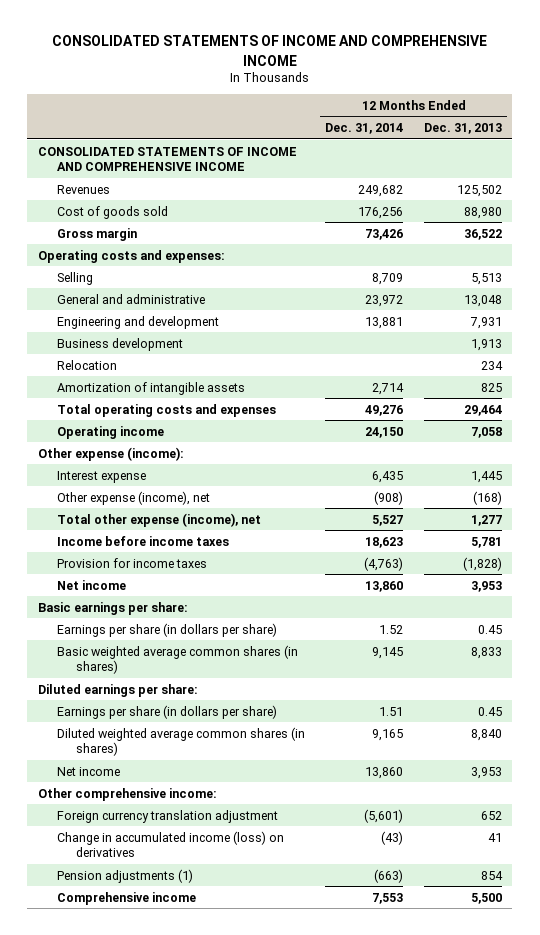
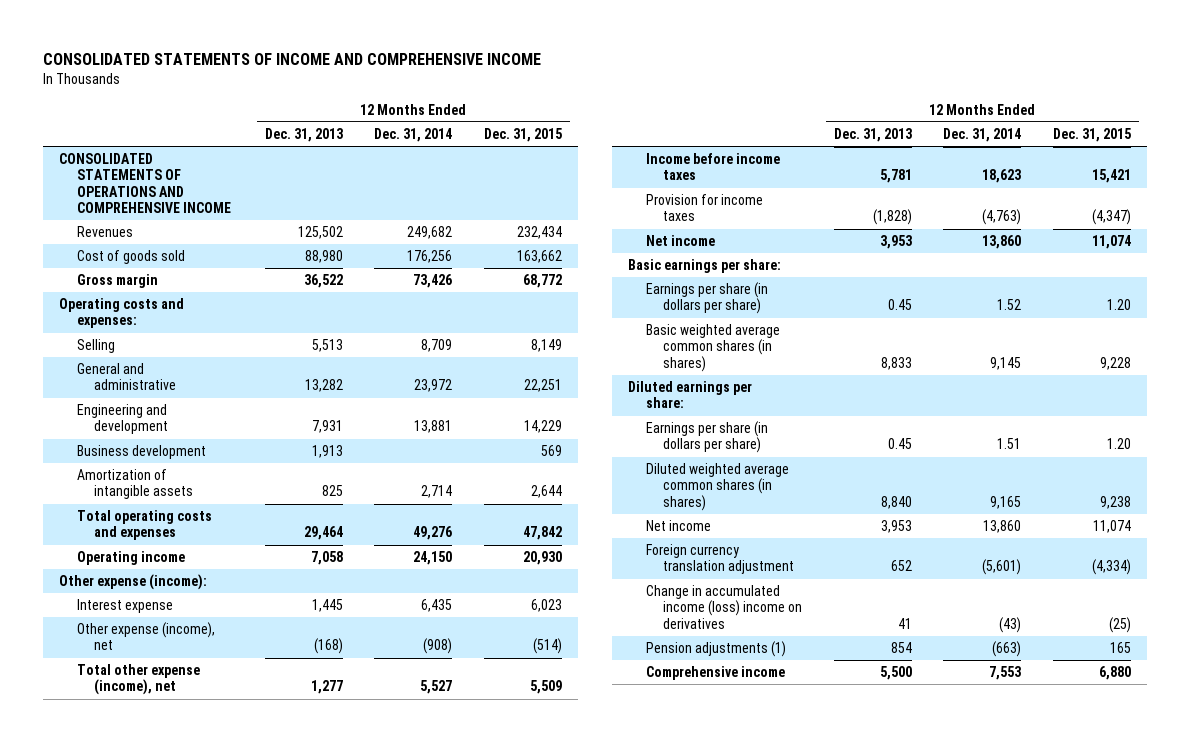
none -> [483,127,562,142] Dec. 31, 2015
[37,146,297,172] CONSOLIDATED STATEMENTS OF INCOME AND COMPREHENSIVE INCOME -> [59,153,231,213] CONSOLIDATED STATEMENTS OF OPERATIONS AND COMPREHENSIVE INCOME
[463,294,502,307] 13,048 -> [304,379,343,393] 13,282
[56,359,117,370] Relocation -> none
[37,787,217,801] Other comprehensive income: -> none
[56,830,284,858] Change in accumulated income (loss) on derivatives -> [645,585,802,629] Change in accumulated income (loss) income on derivatives

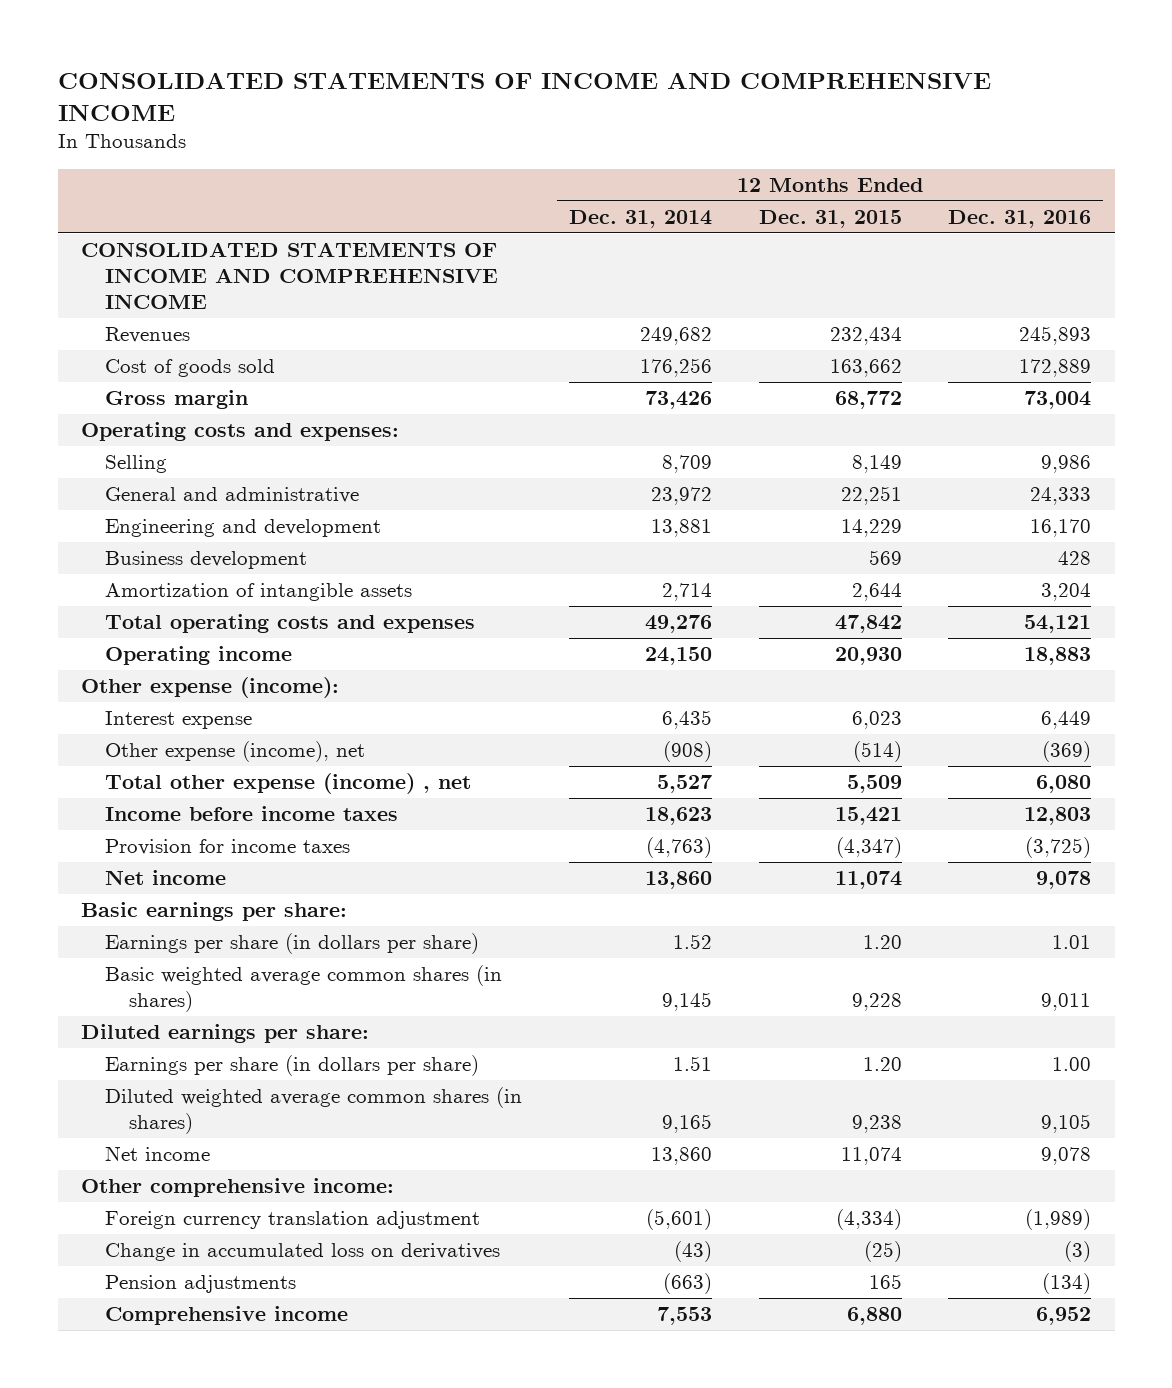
[264,127,343,142] Dec. 31, 2013 -> none
none -> [948,209,1092,228] Dec. 31, 2016
[59,153,231,213] CONSOLIDATED STATEMENTS OF OPERATIONS AND COMPREHENSIVE INCOME -> [80,242,499,310] CONSOLIDATED STATEMENTS OF INCOME AND COMPREHENSIVE INCOME
[76,664,200,696] Total other expense (income), net -> [105,773,472,795] Total other expense (income) , net
none -> [80,1178,394,1198] Other comprehensive income:
[645,585,802,629] Change in accumulated income (loss) income on derivatives -> [105,1243,501,1262] Change in accumulated loss on derivatives
[645,641,786,658] Pension adjustments (1) -> [105,1275,297,1294] Pension adjustments

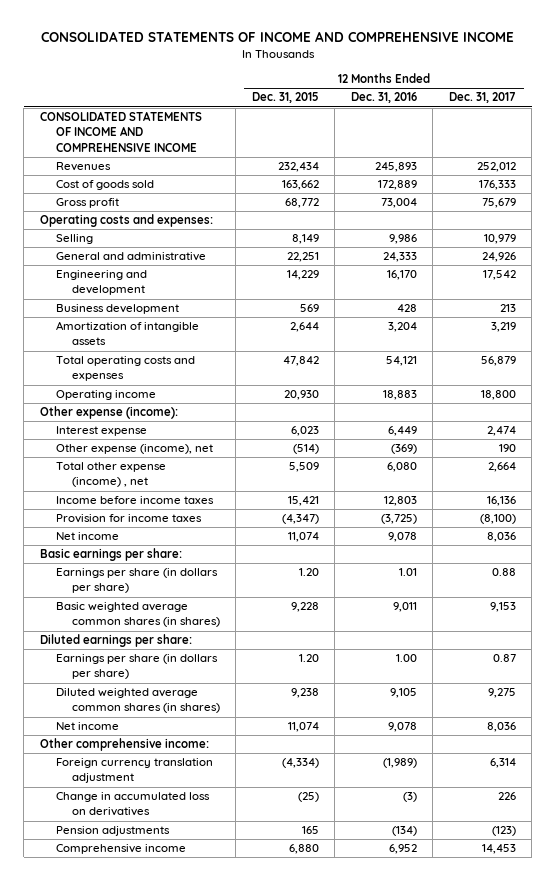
[568,209,712,228] Dec. 31, 2014 -> none
none -> [448,92,516,104] Dec. 31, 2017
[105,390,249,410] Gross margin -> [55,198,119,209] Gross profit

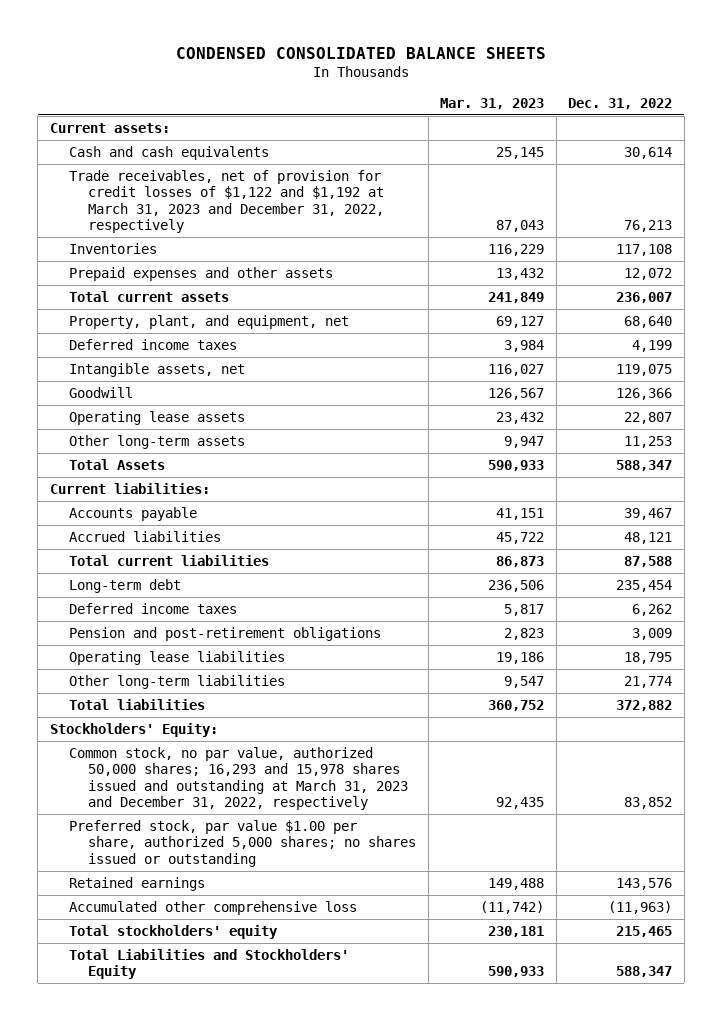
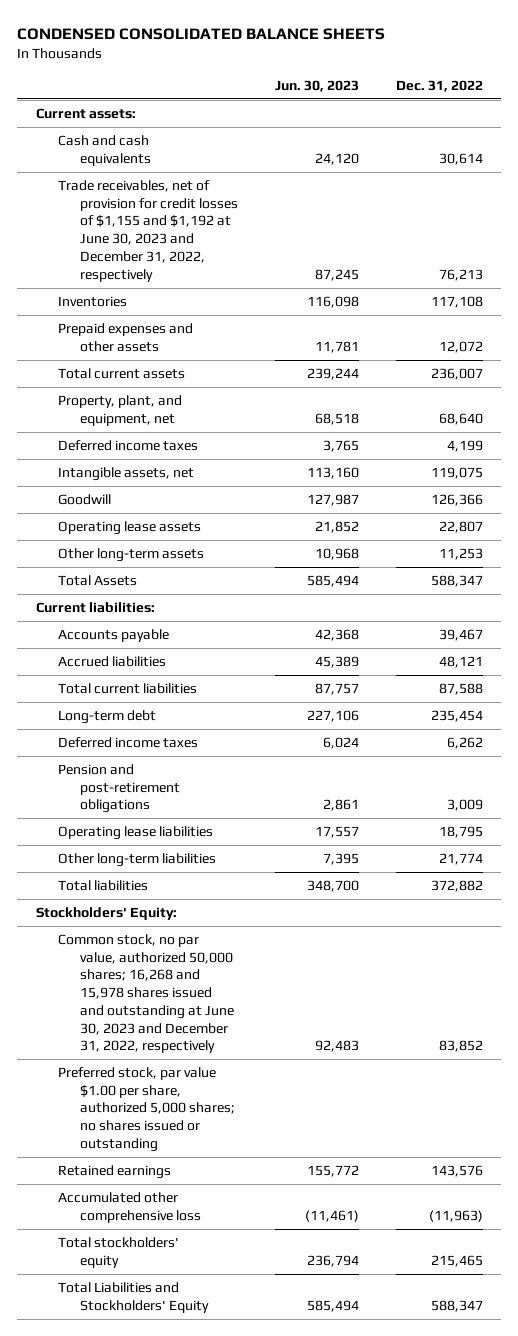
[440,97,545,109] Mar. 31, 2023 -> none
none -> [274,80,359,93] Jun. 30, 2023
[69,170,385,233] Trade receivables, net of provision for credit losses of $1,122 and $1,192 at March 31, 2023 and December 31, 2022, respectively -> [57,180,238,282] Trade receivables, net of provision for credit losses of $1,155 and $1,192 at June 30, 2023 and December 31, 2022, respectively
[69,747,409,810] Common stock, no par value, authorized 50,000 shares; 16,293 and 15,978 shares issued and outstanding at March 31, 2023 and December 31, 2022, respectively -> [57,934,234,1054] Common stock, no par value, authorized 50,000 shares; 16,268 and 15,978 shares issued and outstanding at June 30, 2023 and December 31, 2022, respectively

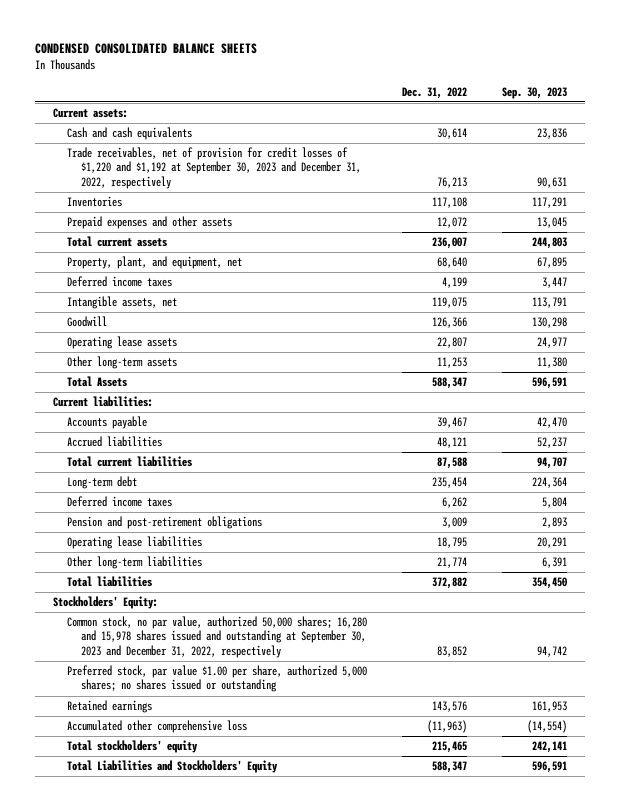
[274,80,359,93] Jun. 30, 2023 -> none
none -> [502,86,568,99] Sep. 30, 2023
[57,180,238,282] Trade receivables, net of provision for credit losses of $1,155 and $1,192 at June 30, 2023 and December 31, 2022, respectively -> [66,147,361,189] Trade receivables, net of provision for credit losses of $1,220 and $1,192 at September 30, 2023 and December 31, 2022, respectively
[57,934,234,1054] Common stock, no par value, authorized 50,000 shares; 16,268 and 15,978 shares issued and outstanding at June 30, 2023 and December 31, 2022, respectively -> [66,616,367,658] Common stock, no par value, authorized 50,000 shares; 16,280 and 15,978 shares issued and outstanding at September 30, 2023 and December 31, 2022, respectively

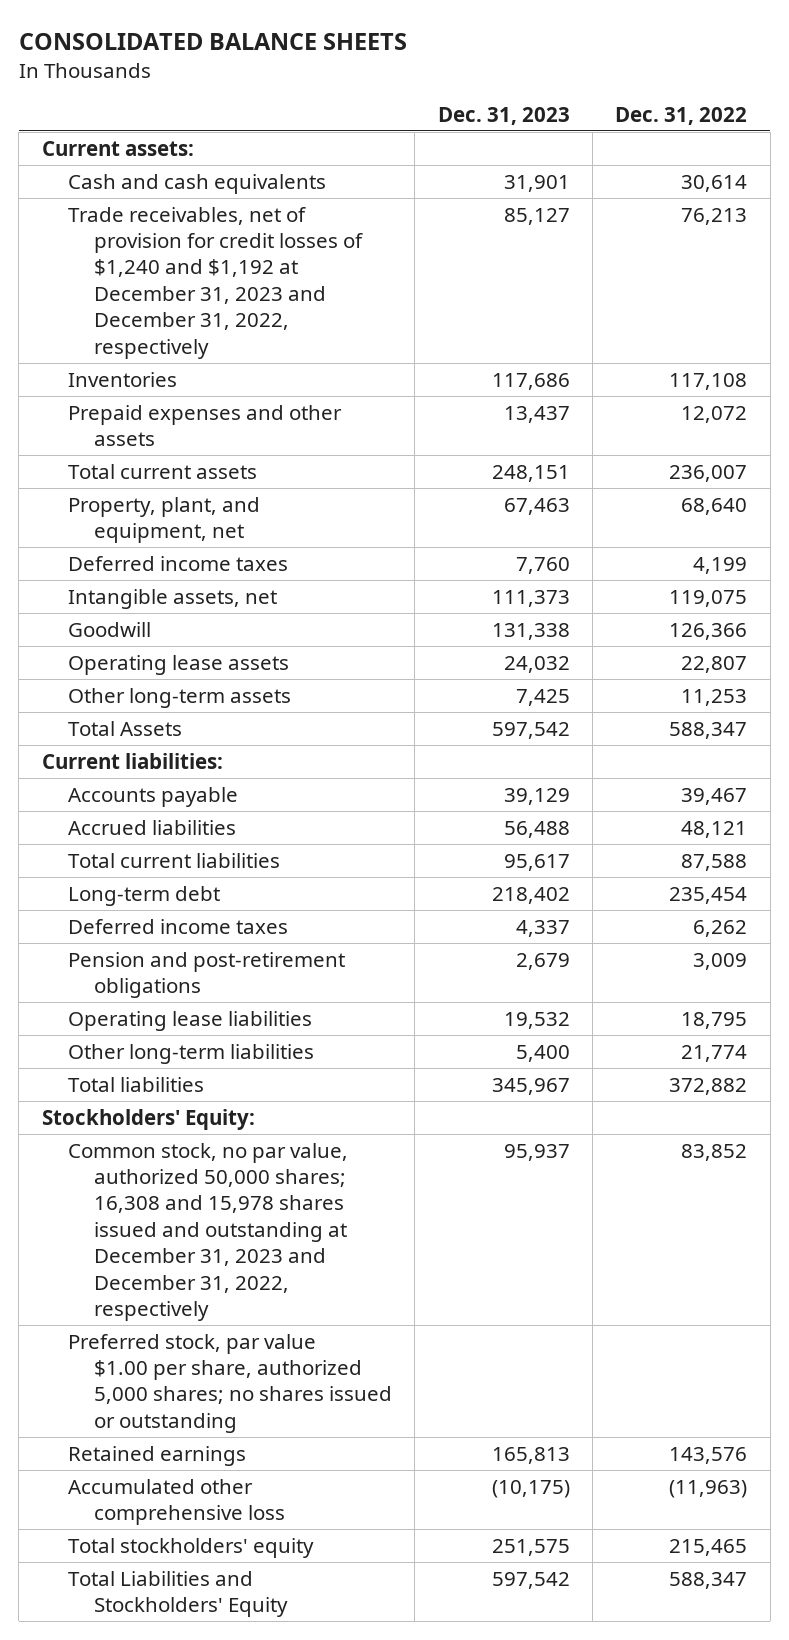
[35,43,258,55] CONDENSED CONSOLIDATED BALANCE SHEETS -> [18,33,407,51] CONSOLIDATED BALANCE SHEETS
[502,86,568,99] Sep. 30, 2023 -> none
none -> [437,106,570,125] Dec. 31, 2023
[66,147,361,189] Trade receivables, net of provision for credit losses of $1,220 and $1,192 at September 30, 2023 and December 31, 2022, respectively -> [67,206,363,359] Trade receivables, net of provision for credit losses of $1,240 and $1,192 at December 31, 2023 and December 31, 2022, respectively
[66,616,367,658] Common stock, no par value, authorized 50,000 shares; 16,280 and 15,978 shares issued and outstanding at September 30, 2023 and December 31, 2022, respectively -> [67,1142,348,1322] Common stock, no par value, authorized 50,000 shares; 16,308 and 15,978 shares issued and outstanding at December 31, 2023 and December 31, 2022, respectively

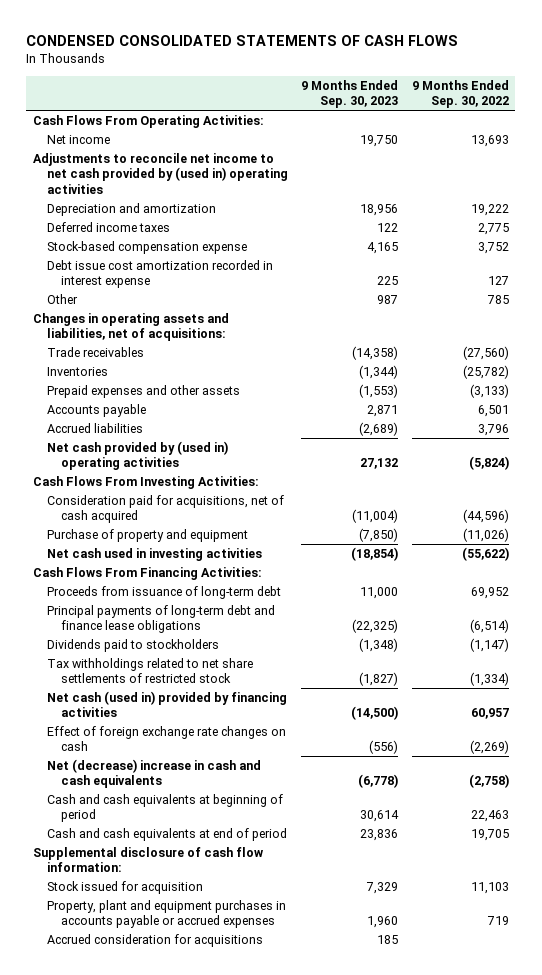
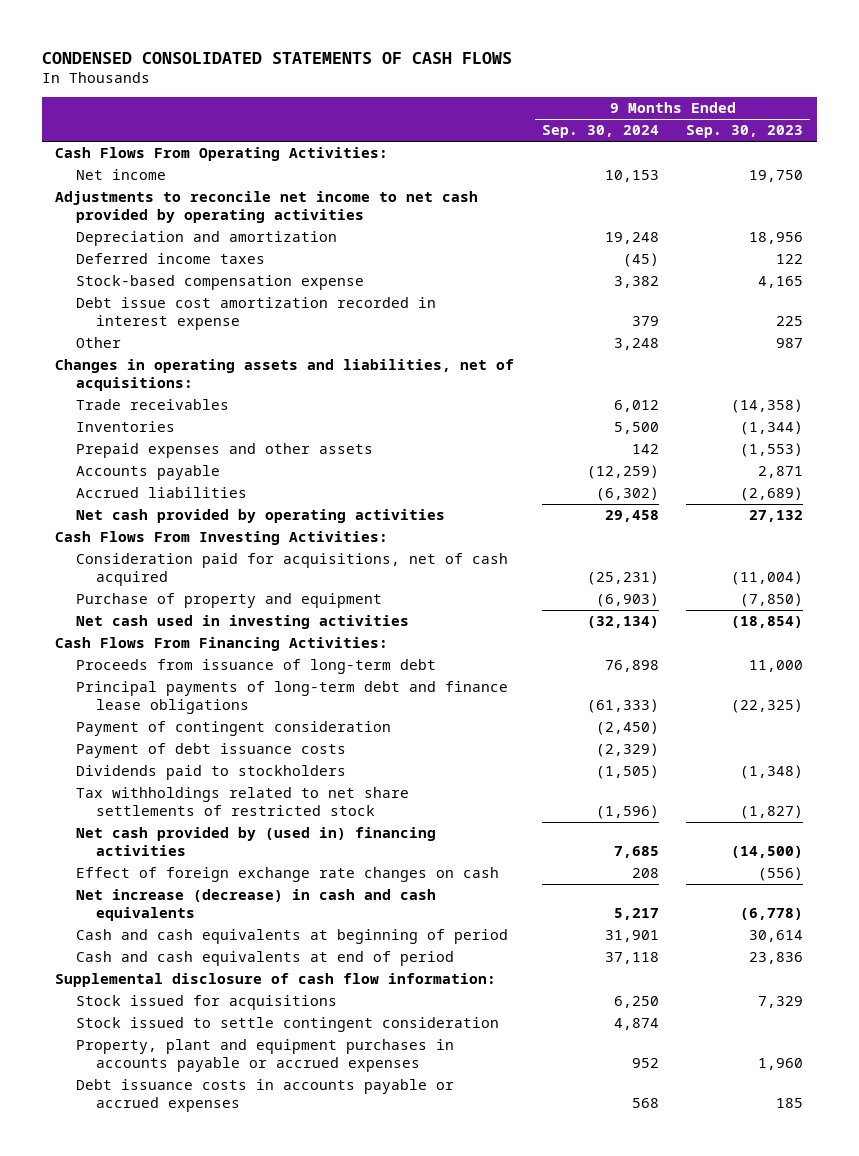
[411,79,509,109] 9 Months Ended Sep. 30, 2022 -> none
none -> [541,125,659,139] Sep. 30, 2024
[33,152,288,194] Adjustments to reconcile net income to net cash provided by (used in) operating activities -> [55,191,479,224] Adjustments to reconcile net income to net cash provided by operating activities
[46,440,228,471] Net cash provided by (used in) operating activities -> [75,509,445,524] Net cash provided by operating activities
none -> [75,721,391,737] Payment of contingent consideration
none -> [75,743,346,759] Payment of debt issuance costs
[46,690,287,718] Net cash (used in) provided by financing activities -> [75,827,436,857] Net cash provided by (used in) financing activities
[46,758,261,789] Net (decrease) increase in cash and cash equivalents -> [75,889,436,922] Net increase (decrease) in cash and cash equivalents
[46,880,203,894] Stock issued for acquisition -> [75,995,337,1011] Stock issued for acquisitions
none -> [75,1017,499,1033] Stock issued to settle contingent consideration
[46,933,263,947] Accrued consideration for acquisitions -> [75,1079,454,1113] Debt issuance costs in accounts payable or accrued expenses

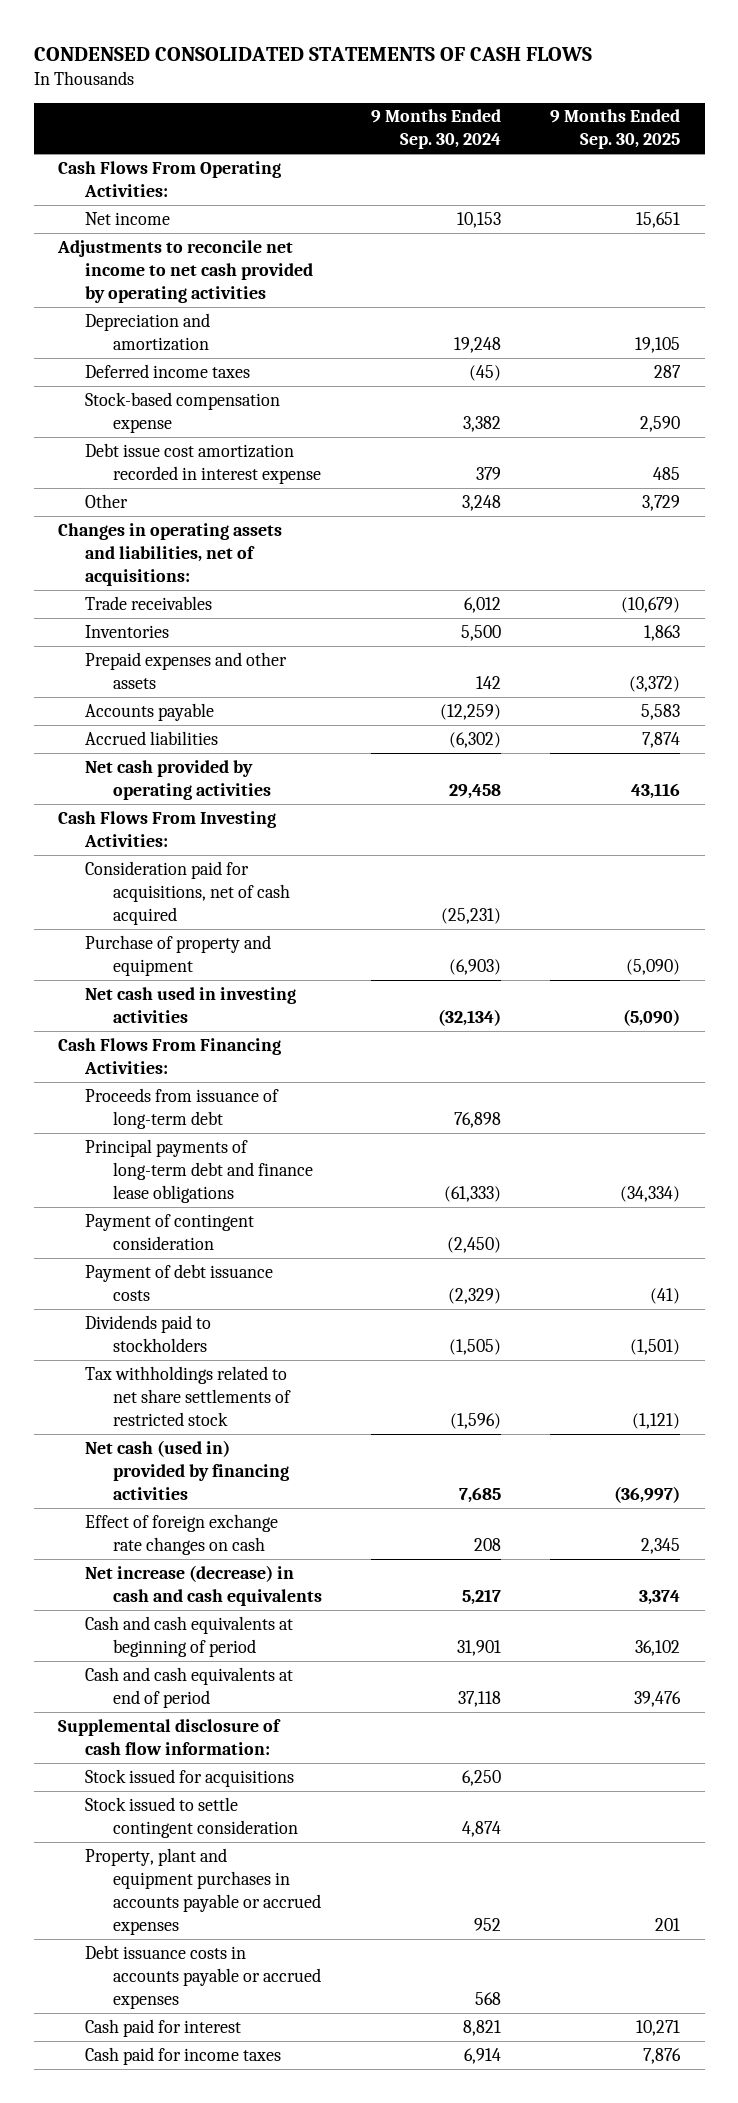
[686,125,804,139] Sep. 30, 2023 -> none
none -> [550,109,681,150] 9 Months Ended Sep. 30, 2025
[75,827,436,857] Net cash provided by (used in) financing activities -> [85,1439,289,1500] Net cash (used in) provided by financing activities
none -> [85,2018,242,2037] Cash paid for interest
none -> [85,2046,282,2065] Cash paid for income taxes

